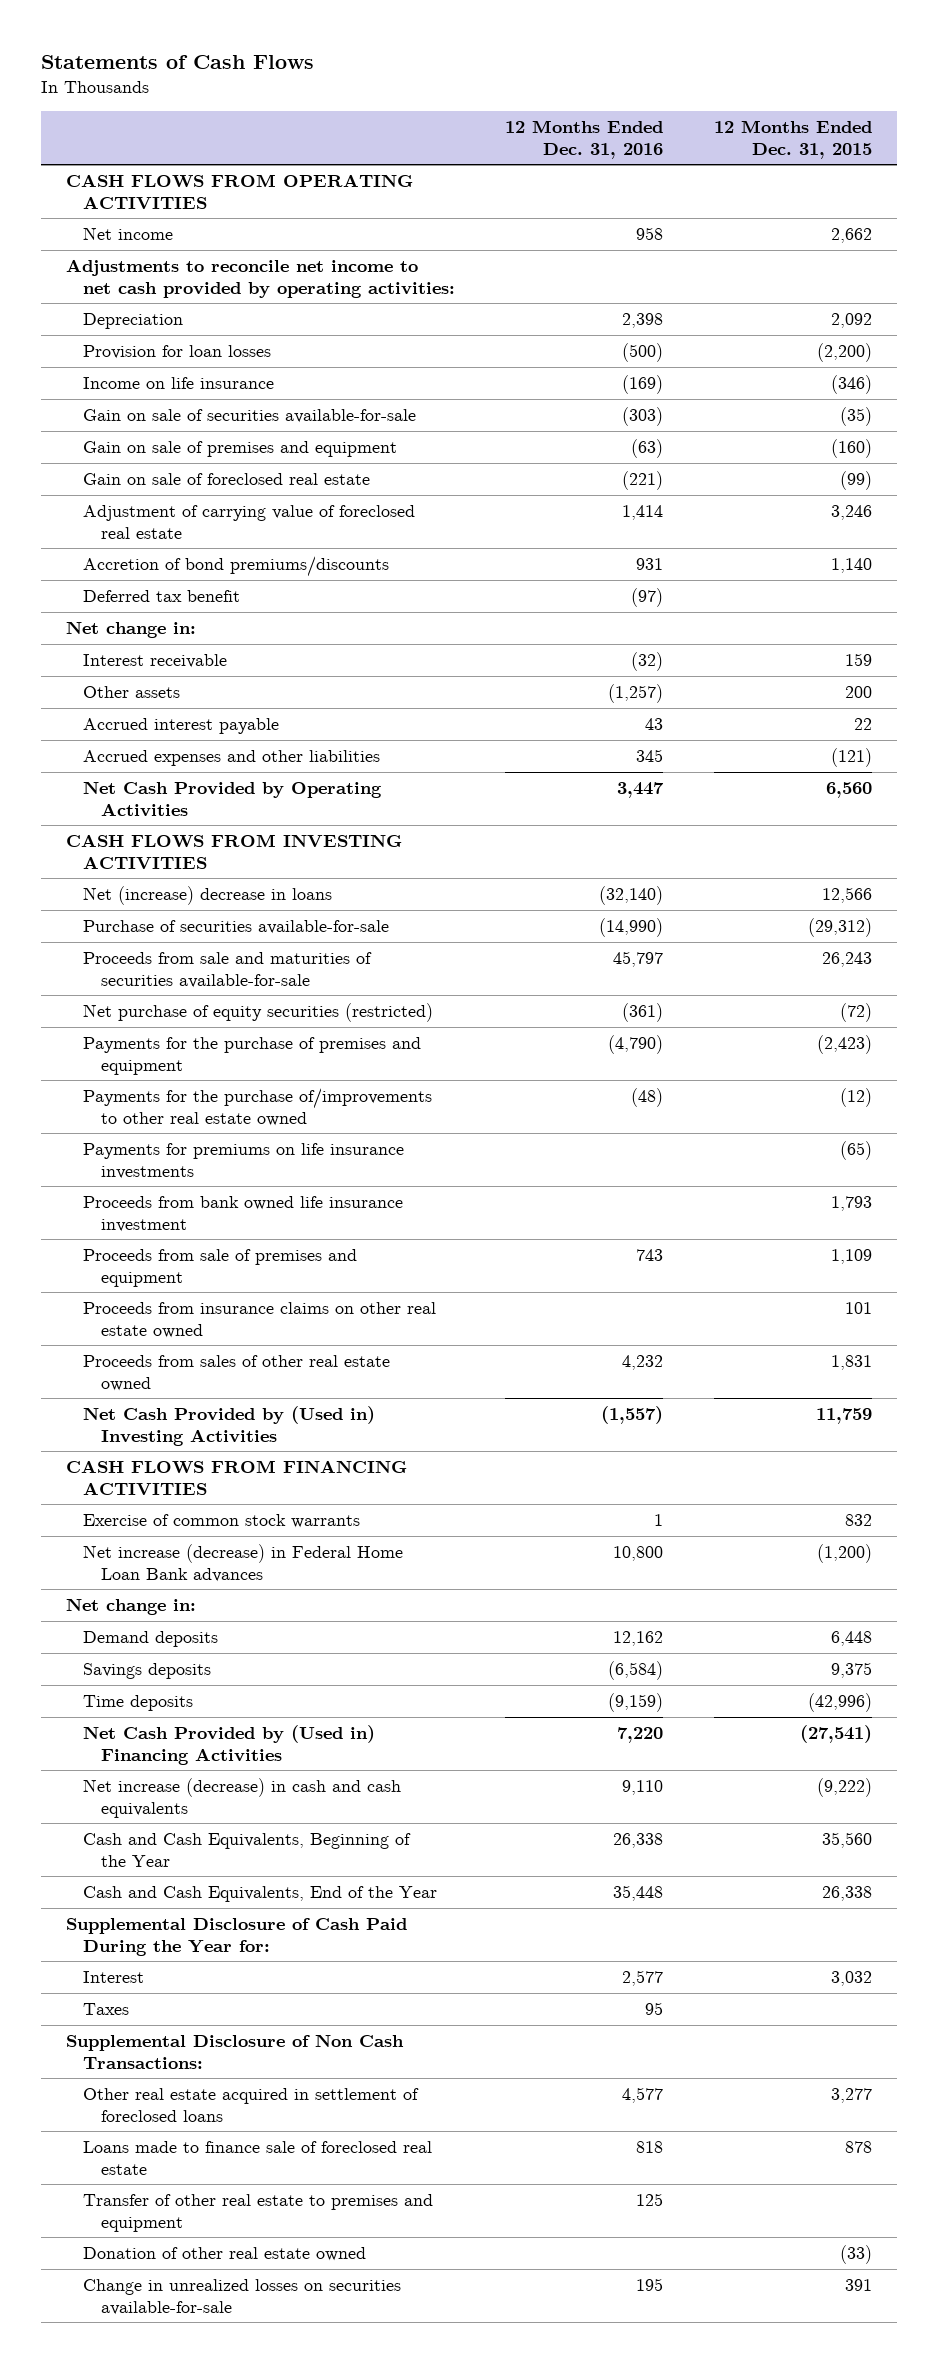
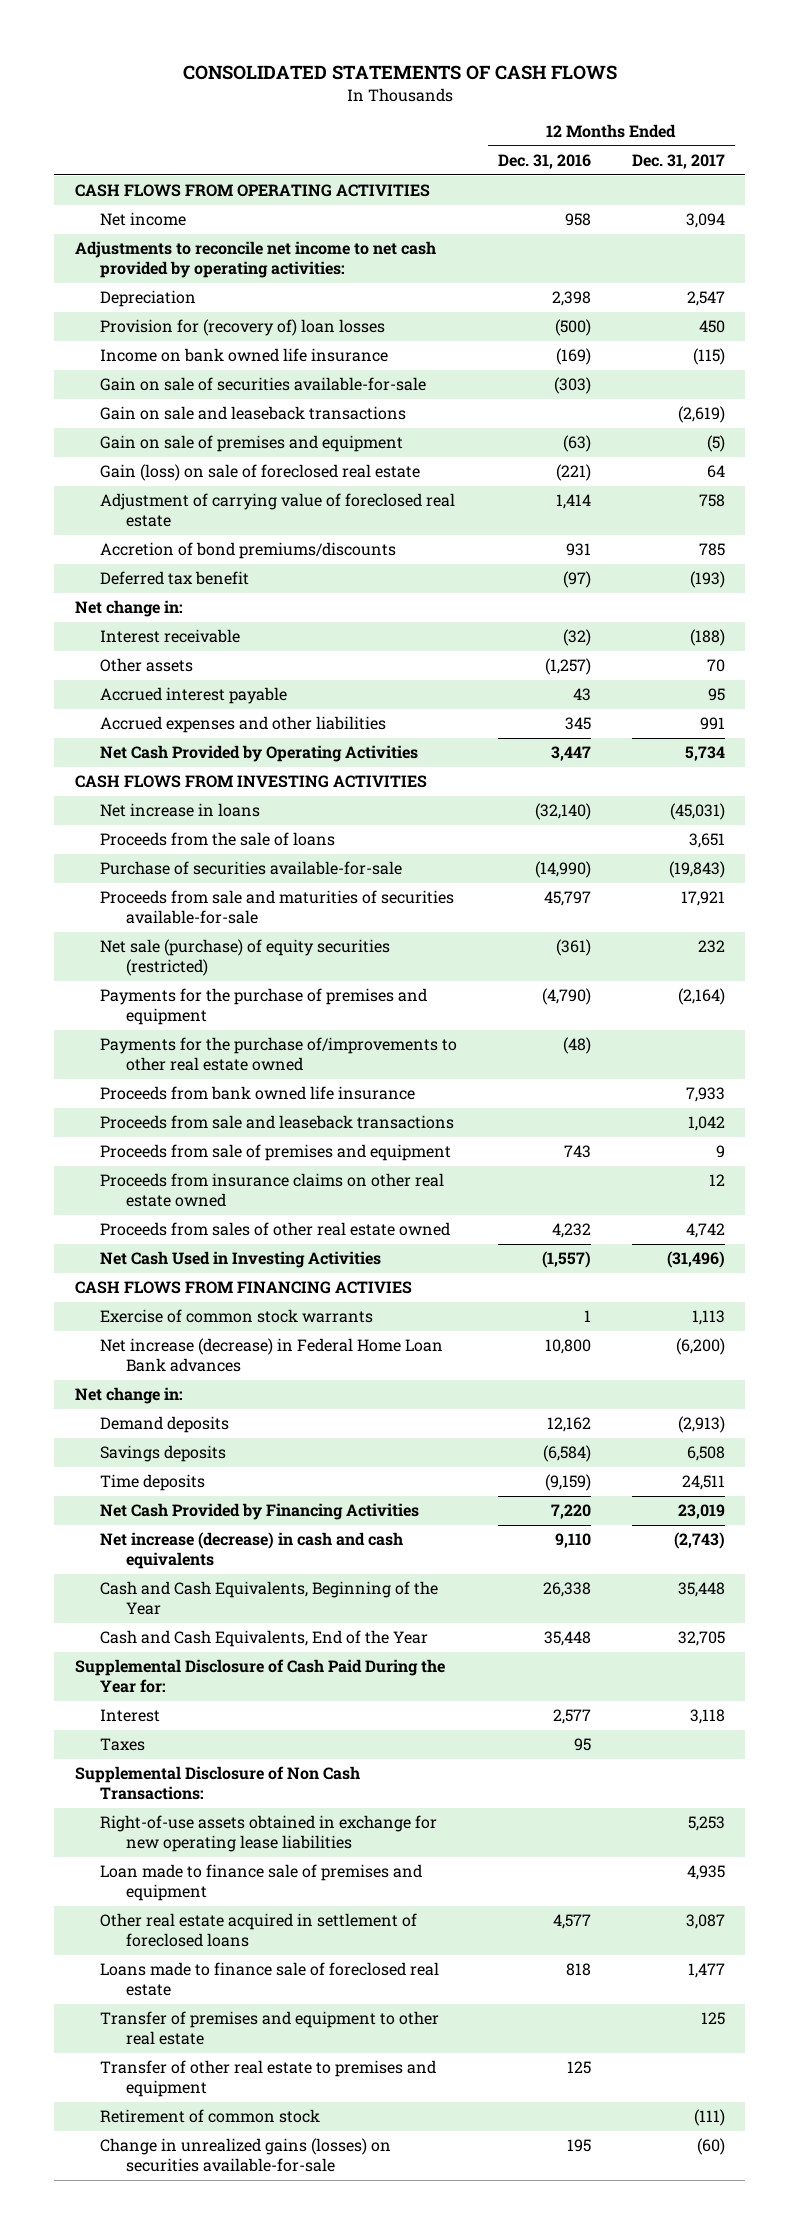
[40,54,314,69] Statements of Cash Flows -> [182,65,617,81] CONSOLIDATED STATEMENTS OF CASH FLOWS
[713,120,872,159] 12 Months Ended Dec. 31, 2015 -> none
none -> [631,153,725,169] Dec. 31, 2017
[83,345,272,360] Provision for loan losses -> [100,319,386,337] Provision for (recovery of) loan losses
[83,377,275,390] Income on life insurance -> [100,348,389,363] Income on bank owned life insurance
none -> [100,406,407,421] Gain on sale and leaseback transactions
[83,473,371,486] Gain on sale of foreclosed real estate -> [100,464,421,482] Gain (loss) on sale of foreclosed real estate
[83,886,333,906] Net (increase) decrease in loans -> [100,803,261,818] Net increase in loans
none -> [100,832,336,847] Proceeds from the sale of loans
[83,1003,434,1023] Net purchase of equity securities (restricted) -> [100,939,391,977] Net sale (purchase) of equity securities (restricted)
[83,1143,405,1179] Payments for premiums on life insurance investments -> none
[83,1196,404,1232] Proceeds from bank owned life insurance investment -> [100,1086,416,1101] Proceeds from bank owned life insurance
none -> [100,1115,455,1130] Proceeds from sale and leaseback transactions
[83,1406,376,1446] Net Cash Provided by (Used in) Investing Activities -> [100,1251,382,1269] Net Cash Used in Investing Activities
[65,1460,407,1495] CASH FLOWS FROM FINANCING ACTIVITIES -> [74,1281,412,1295] CASH FLOWS FROM FINANCING ACTIVIES
[83,1725,376,1765] Net Cash Provided by (Used in) Financing Activities -> [100,1503,420,1521] Net Cash Provided by Financing Activities
none -> [100,1815,438,1853] Right-of-use assets obtained in exchange for new operating lease liabilities
none -> [100,1864,423,1902] Loan made to finance sale of premises and equipment
none -> [100,2011,440,2046] Transfer of premises and equipment to other real estate
[83,2247,367,2262] Donation of other real estate owned -> none
none -> [100,2109,321,2124] Retirement of common stock
[83,2279,402,2315] Change in unrealized losses on securities available-for-sale -> [100,2138,392,2173] Change in unrealized gains (losses) on securities available-for-sale

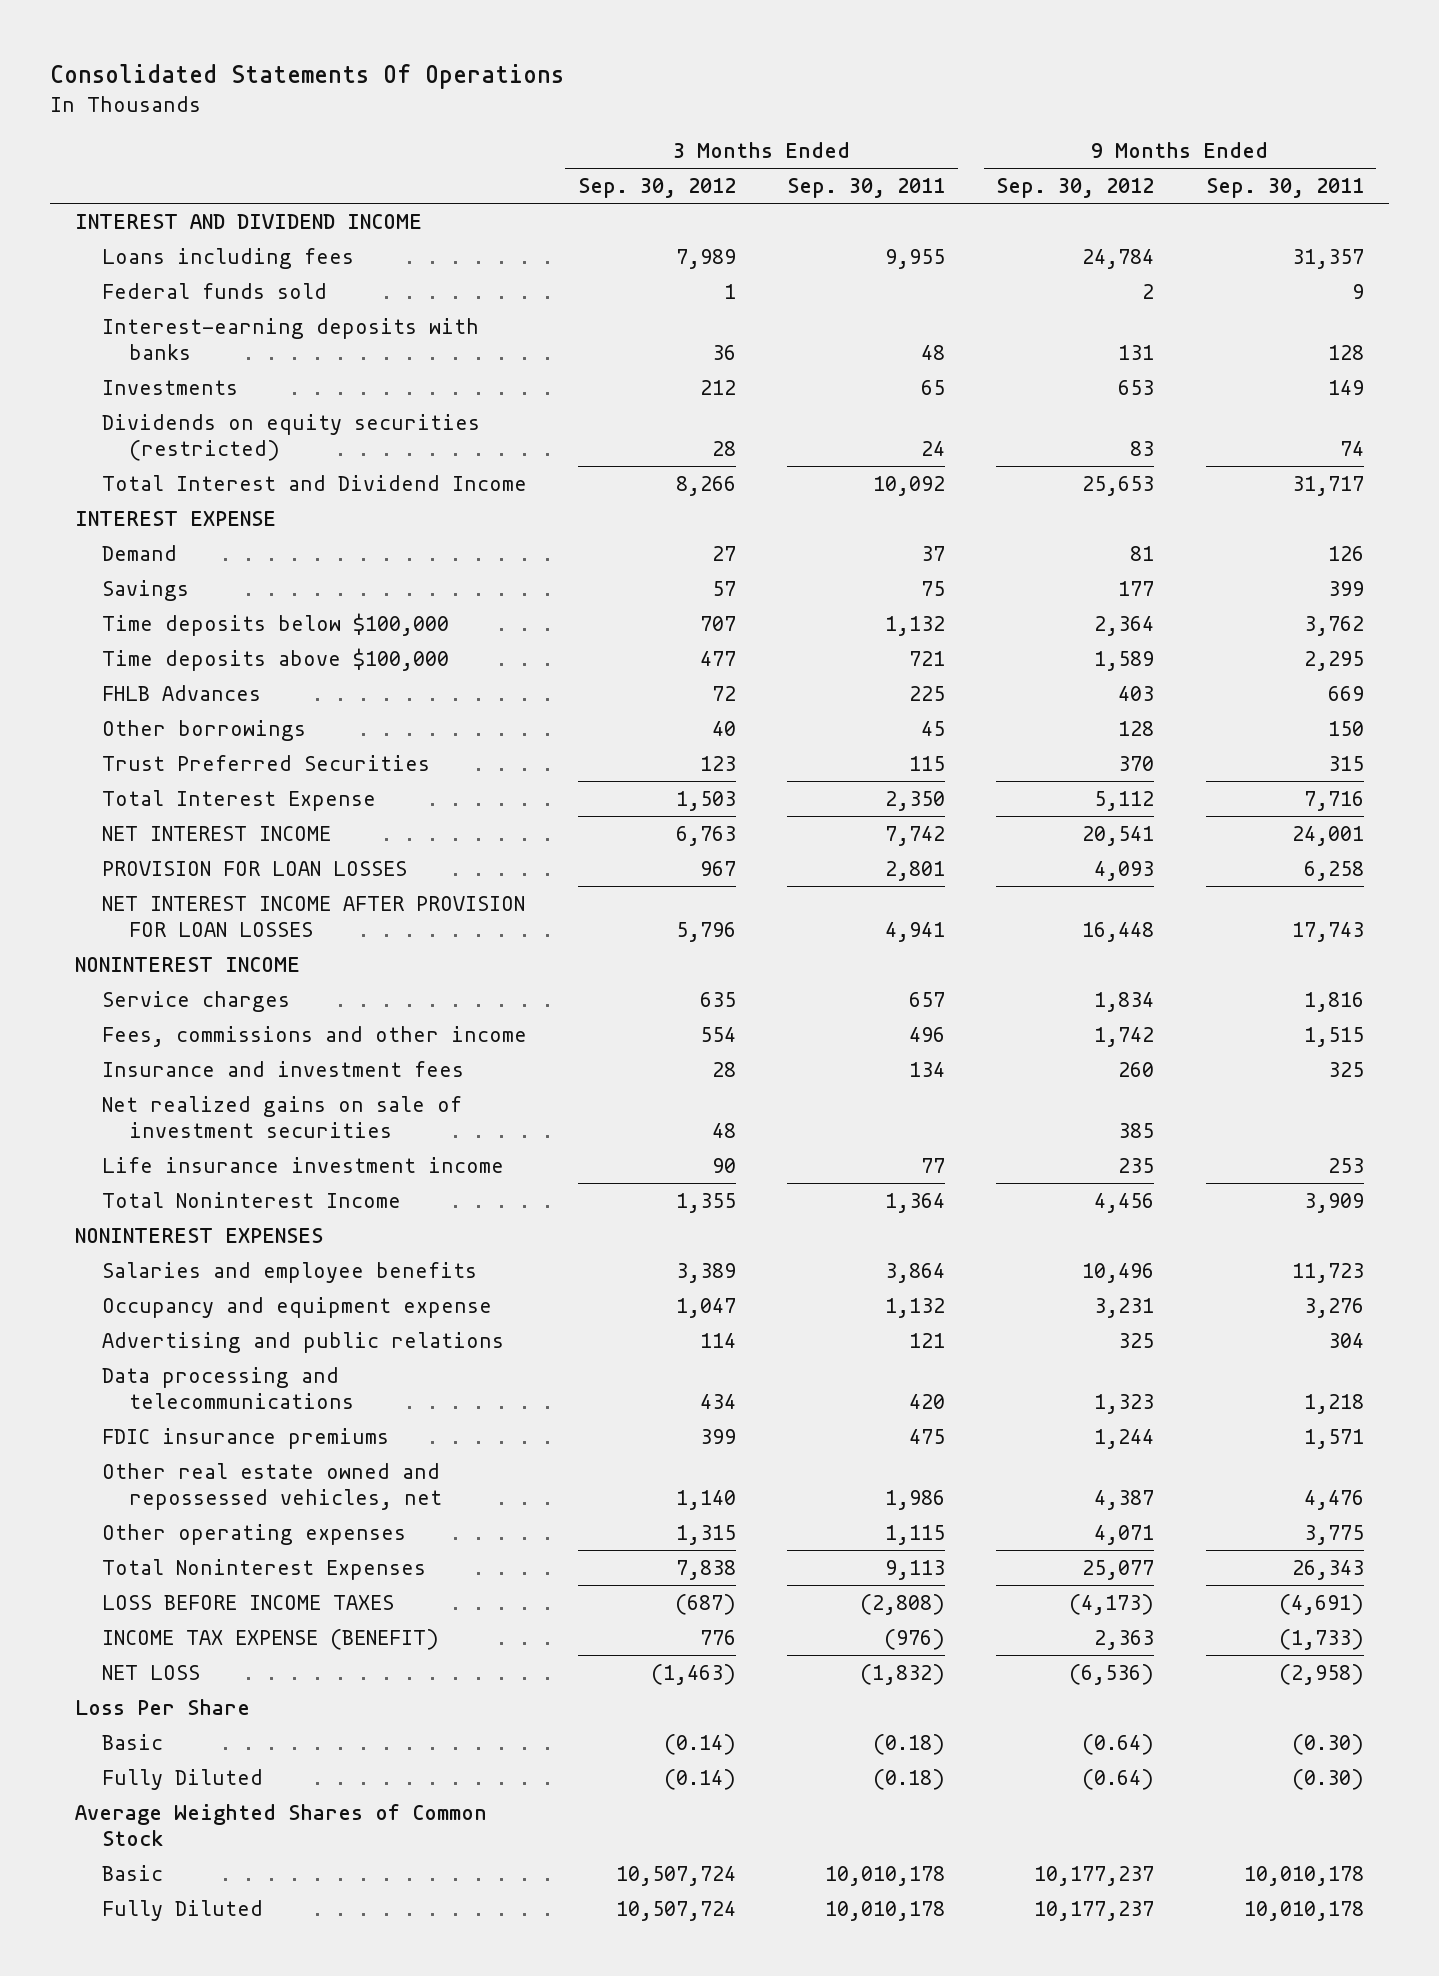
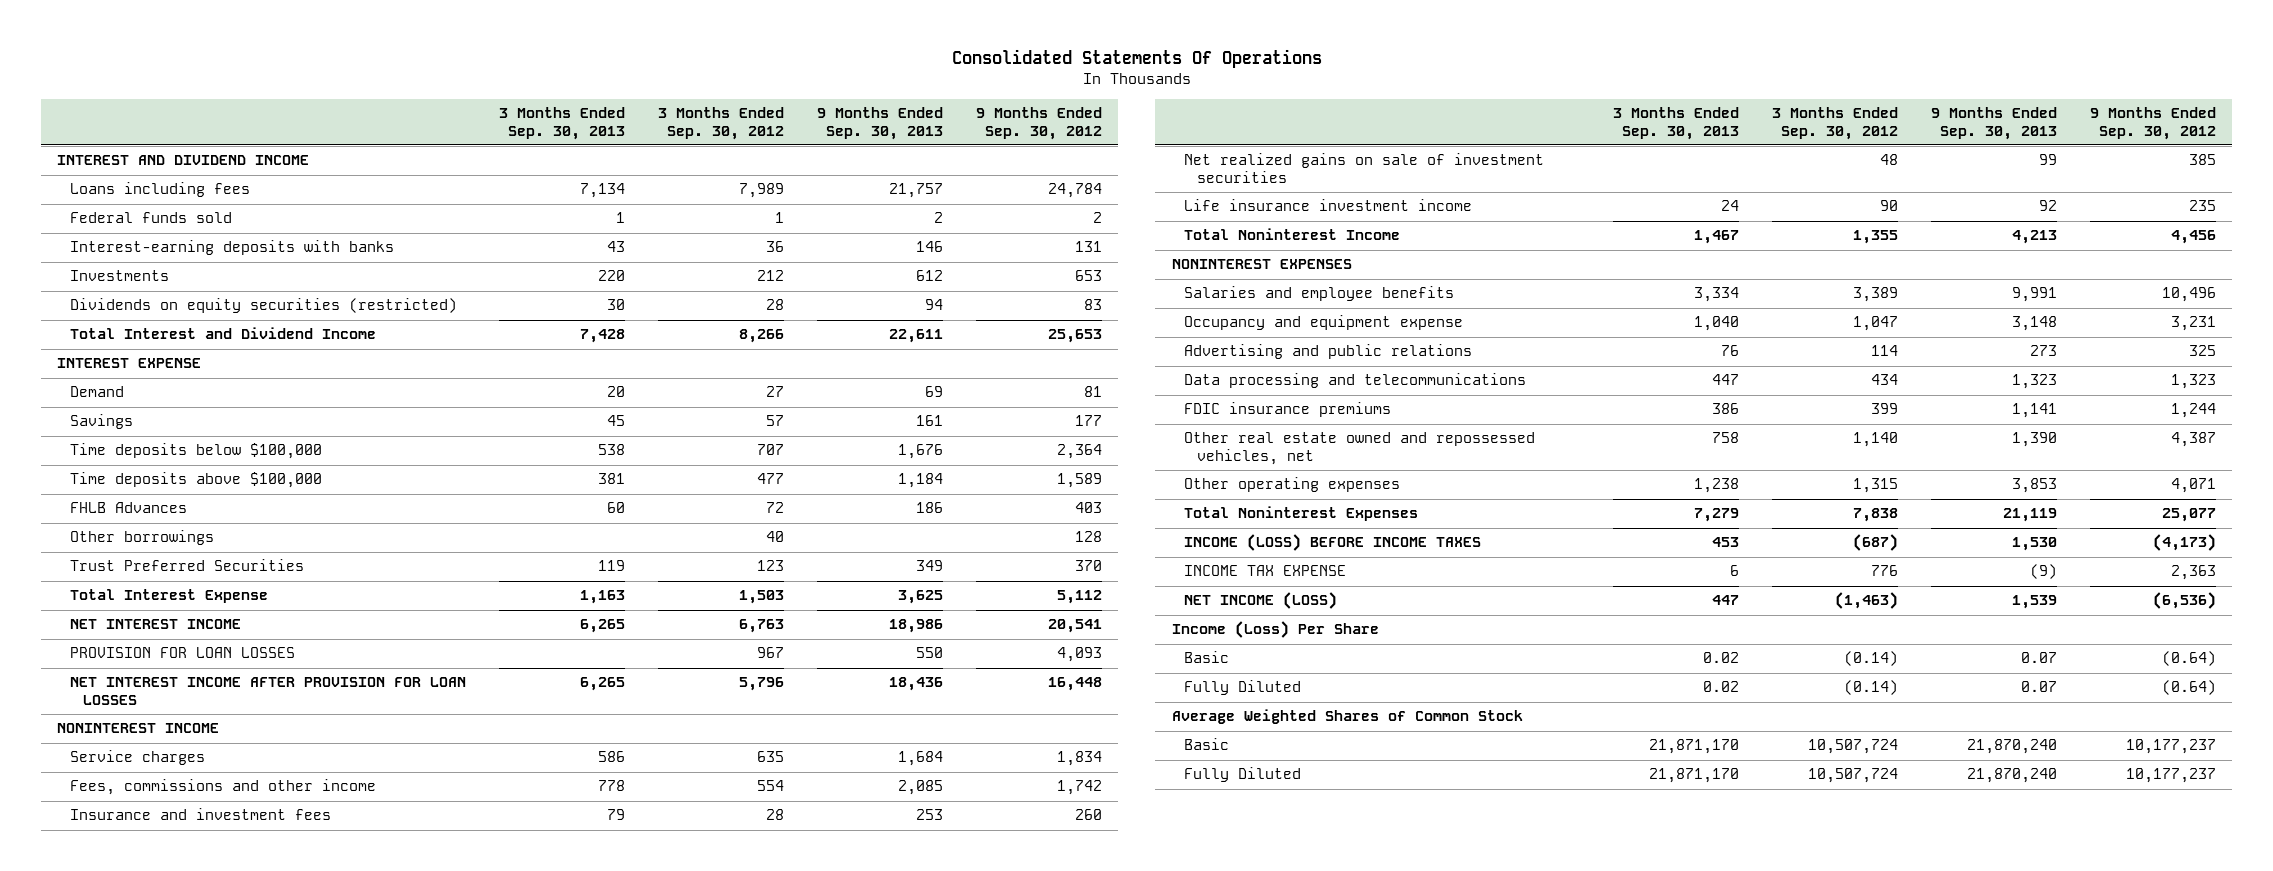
[787,178,946,199] Sep. 30, 2011 -> none
[1205,178,1364,199] Sep. 30, 2011 -> none
none -> [498,107,625,140] 3 Months Ended Sep. 30, 2013
none -> [816,107,943,140] 9 Months Ended Sep. 30, 2013
[102,1594,395,1610] LOSS BEFORE INCOME TAXES -> [1184,534,1482,552] INCOME (LOSS) BEFORE INCOME TAXES
[102,1628,440,1650] INCOME TAX EXPENSE (BENEFIT) -> [1184,565,1347,577] INCOME TAX EXPENSE
[102,1664,201,1680] NET LOSS -> [1184,592,1338,610] NET INCOME (LOSS)
[75,1698,251,1715] Loss Per Share -> [1171,621,1379,639] Income (Loss) Per Share

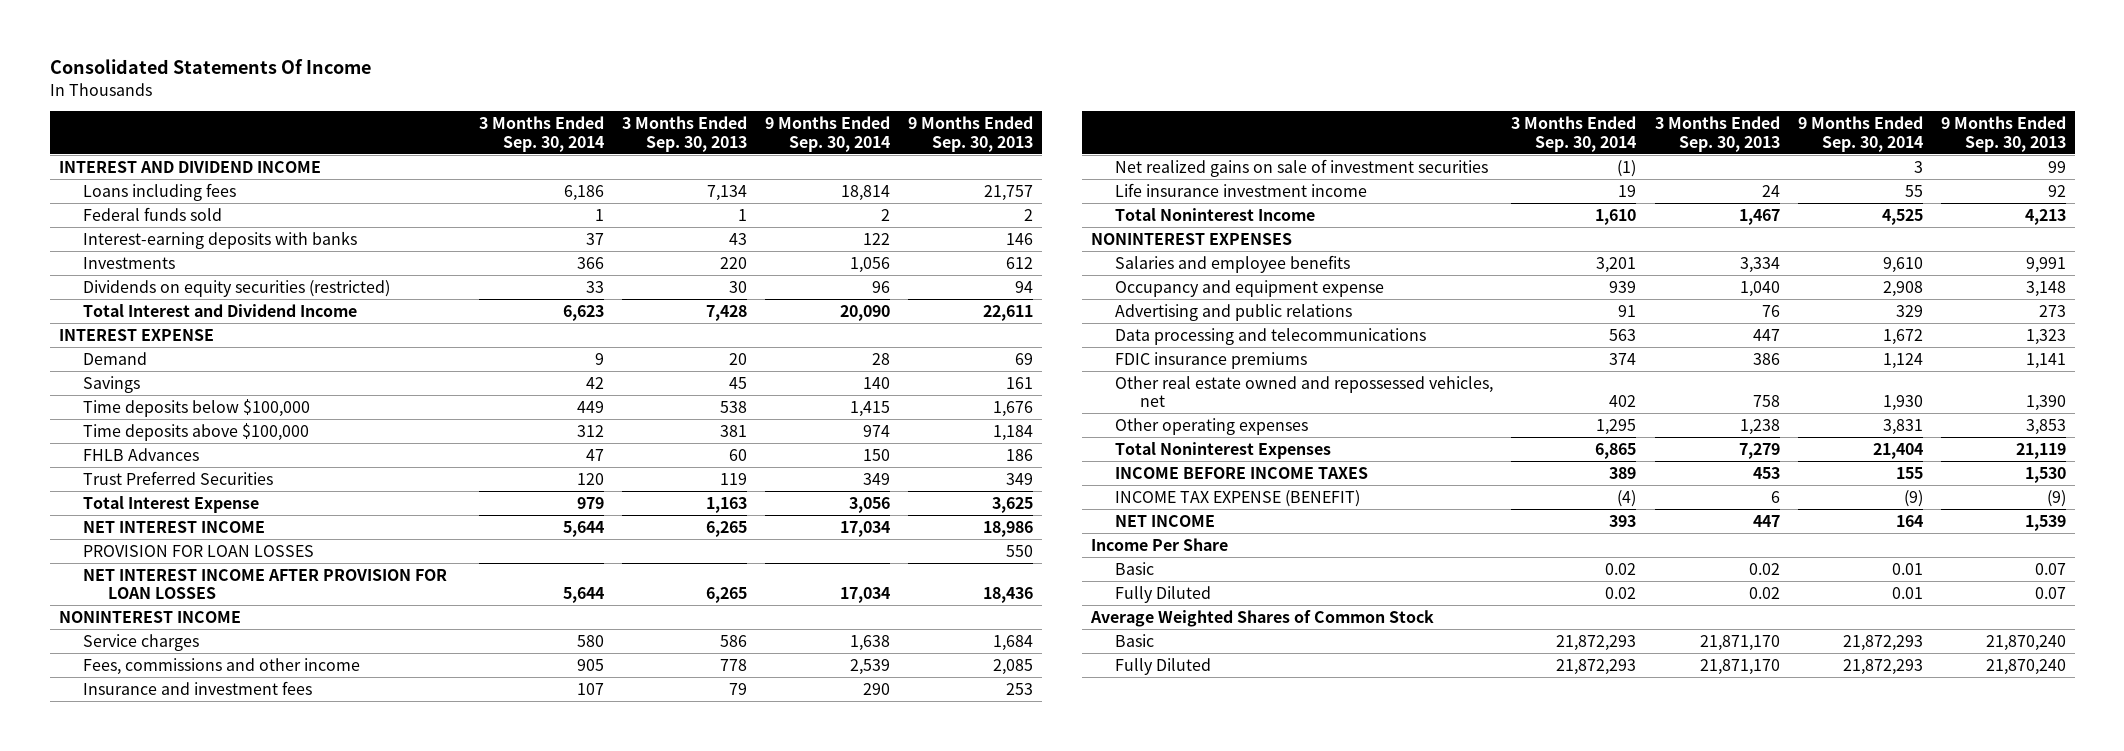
[951,48,1322,68] Consolidated Statements Of Operations -> [49,59,371,75] Consolidated Statements Of Income
[657,107,784,140] 3 Months Ended Sep. 30, 2012 -> none
[975,107,1102,140] 9 Months Ended Sep. 30, 2012 -> none
none -> [479,115,605,152] 3 Months Ended Sep. 30, 2014
none -> [765,115,891,152] 9 Months Ended Sep. 30, 2014
[70,530,215,546] Other borrowings -> none
[1184,534,1482,552] INCOME (LOSS) BEFORE INCOME TAXES -> [1115,466,1369,479] INCOME BEFORE INCOME TAXES
[1184,565,1347,577] INCOME TAX EXPENSE -> [1115,489,1361,507] INCOME TAX EXPENSE (BENEFIT)
[1184,592,1338,610] NET INCOME (LOSS) -> [1115,514,1216,527] NET INCOME
[1171,621,1379,639] Income (Loss) Per Share -> [1090,537,1228,551] Income Per Share

